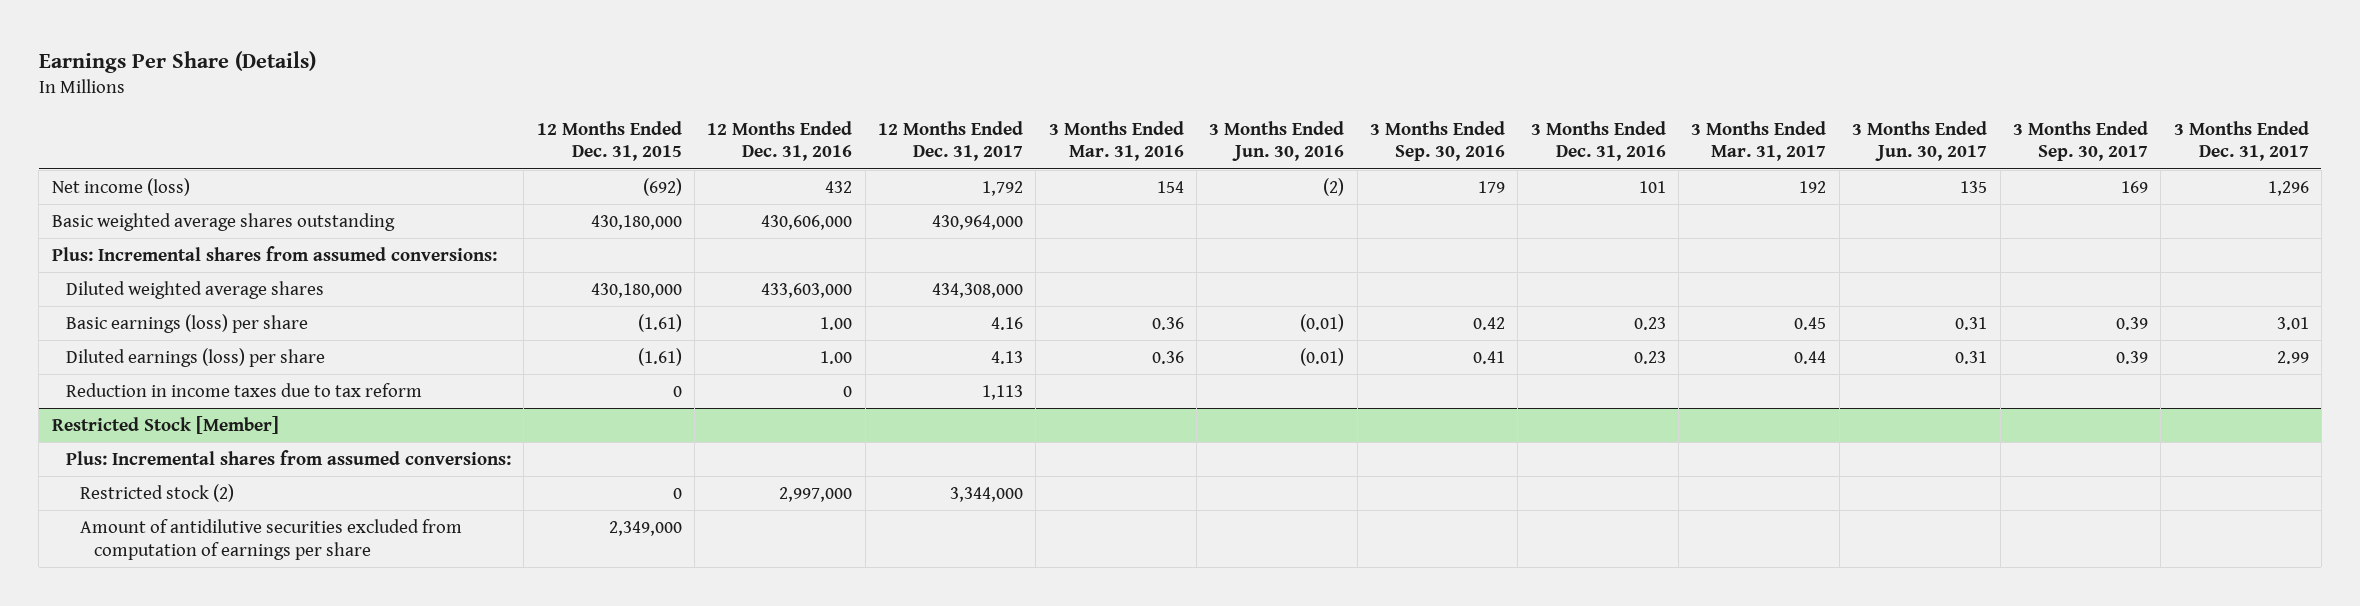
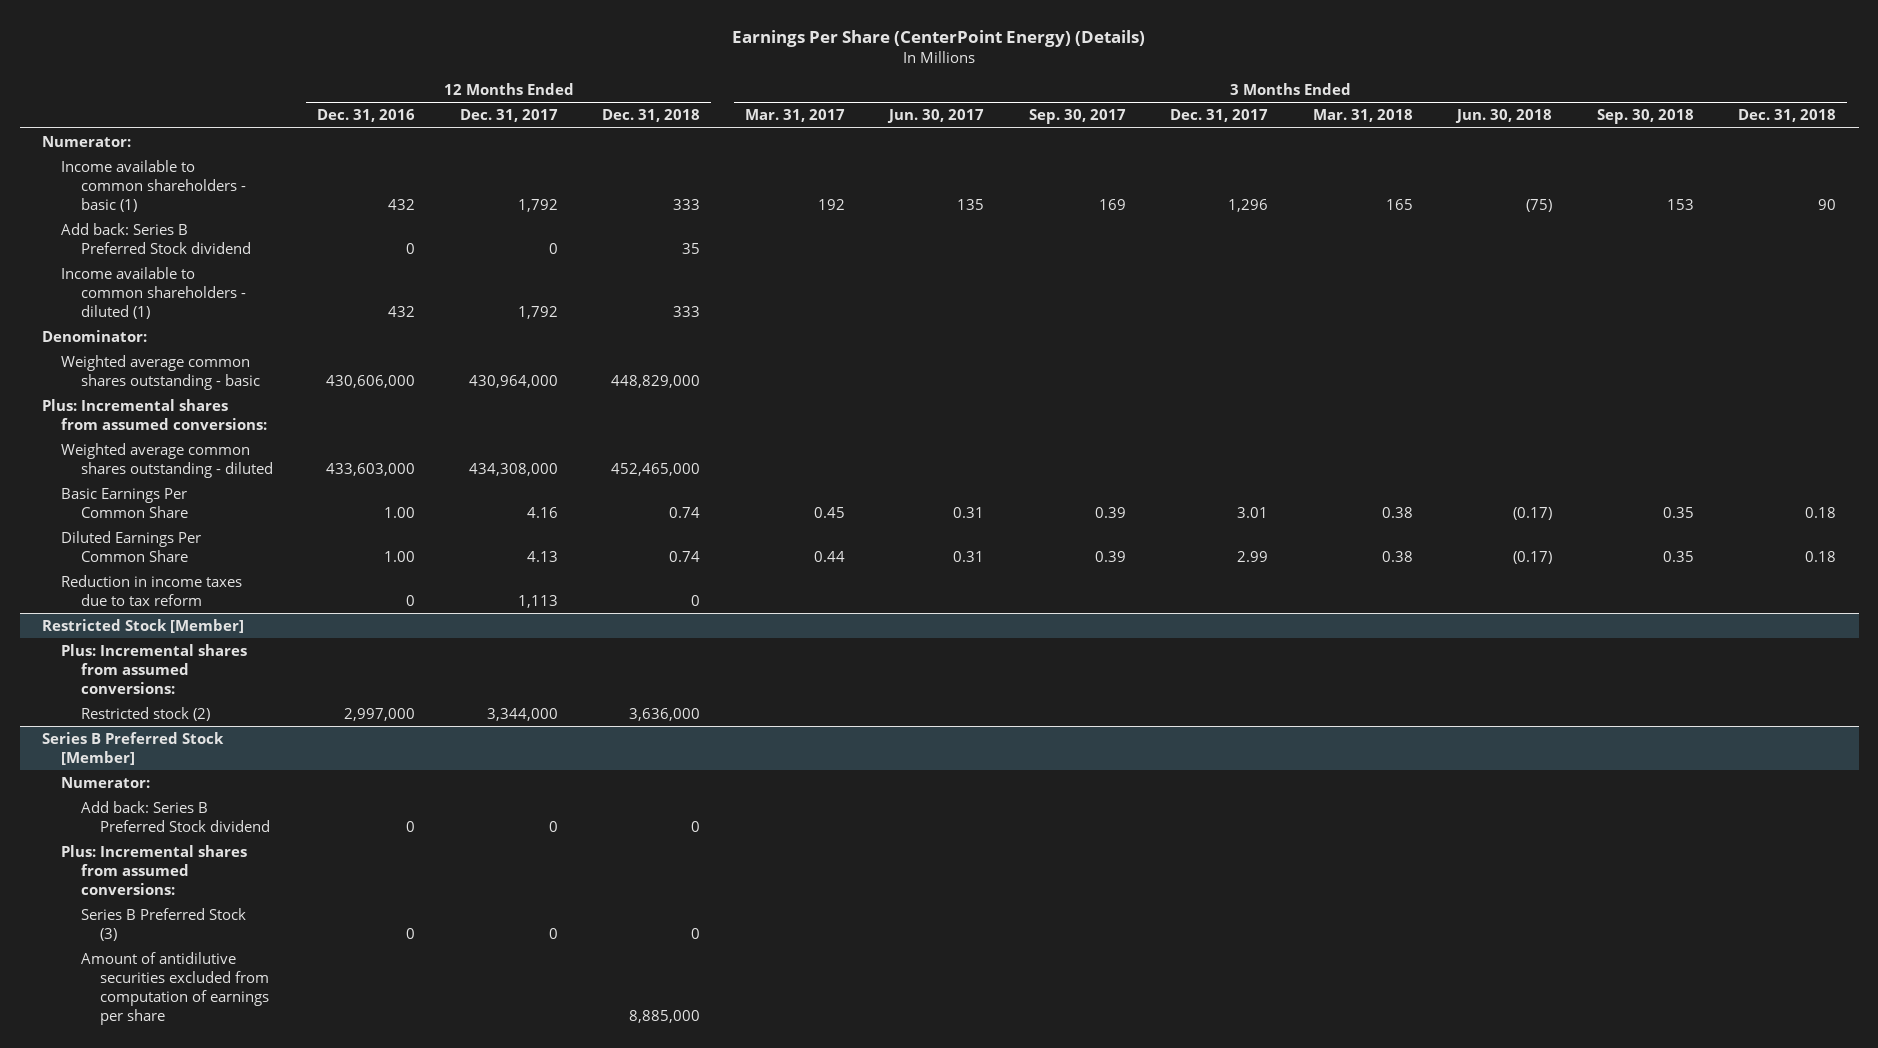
[38,50,316,73] Earnings Per Share (Details) -> [732,29,1146,47] Earnings Per Share (CenterPoint Energy) (Details)
[536,120,682,162] 12 Months Ended Dec. 31, 2015 -> none
[1048,120,1184,162] 3 Months Ended Mar. 31, 2016 -> none
[1209,120,1345,162] 3 Months Ended Jun. 30, 2016 -> none
[1370,120,1506,162] 3 Months Ended Sep. 30, 2016 -> none
[1530,120,1666,162] 3 Months Ended Dec. 31, 2016 -> none
none -> [602,109,701,123] Dec. 31, 2018
none -> [1312,109,1413,123] Mar. 31, 2018
none -> [1455,109,1553,124] Jun. 30, 2018
none -> [1596,109,1694,125] Sep. 30, 2018
none -> [1738,109,1837,123] Dec. 31, 2018
none -> [41,135,131,147] Numerator:
[51,177,190,196] Net income (loss) -> [61,159,246,212] Income available to common shareholders - basic (1)
none -> [61,222,251,254] Add back: Series B Preferred Stock dividend
none -> [61,266,246,319] Income available to common shareholders - diluted (1)
none -> [41,329,147,342] Denominator:
[51,212,395,231] Basic weighted average shares outstanding -> [61,354,260,390] Weighted average common shares outstanding - basic
[65,280,324,299] Diluted weighted average shares -> [61,442,273,478] Weighted average common shares outstanding - diluted
[65,313,308,333] Basic earnings (loss) per share -> [61,487,188,518] Basic Earnings Per Common Share
[65,347,325,367] Diluted earnings (loss) per share -> [61,530,202,562] Diluted Earnings Per Common Share
none -> [41,731,224,765] Series B Preferred Stock [Member]
none -> [61,776,151,788] Numerator:
none -> [80,800,271,832] Add back: Series B Preferred Stock dividend
none -> [61,844,248,895] Plus: Incremental shares from assumed conversions:
none -> [80,907,246,941] Series B Preferred Stock (3)

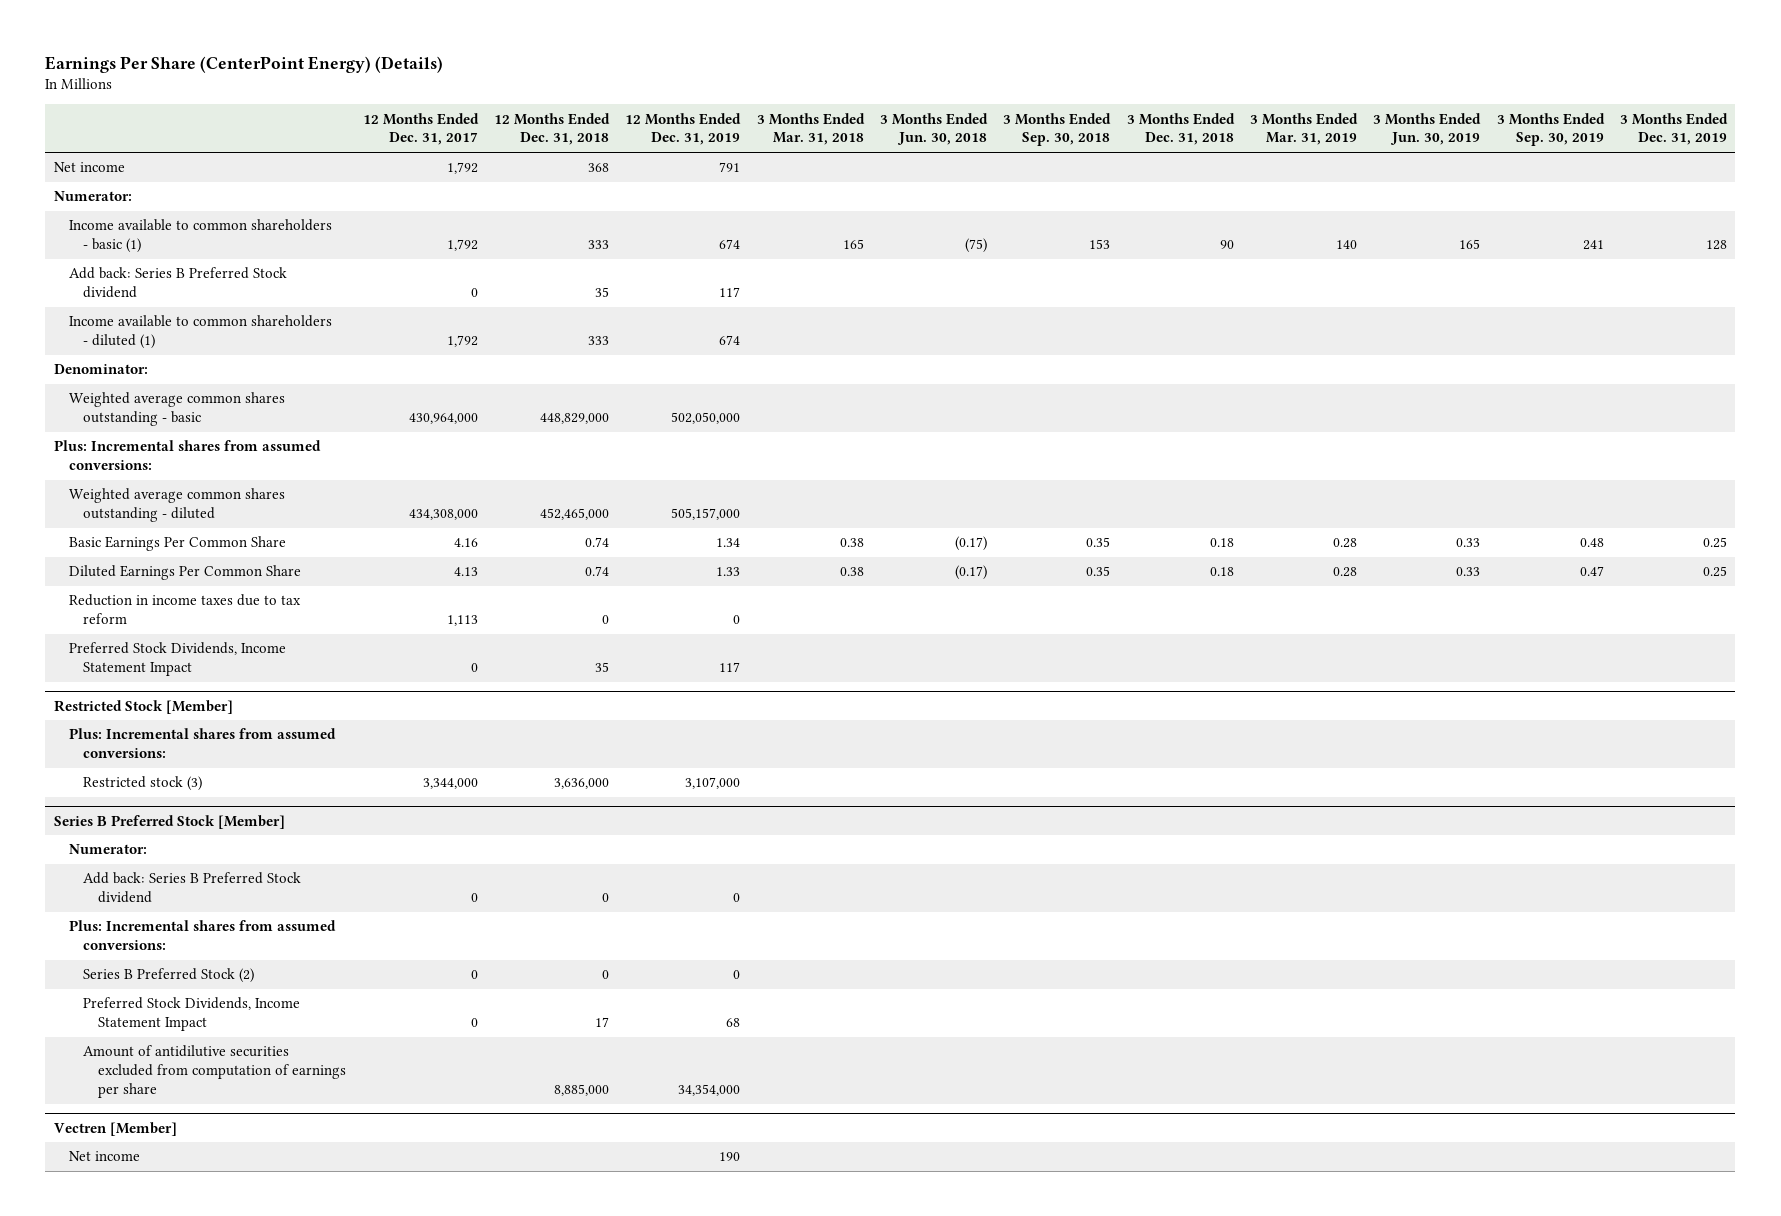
[317,109,416,123] Dec. 31, 2016 -> none
[744,109,845,123] Mar. 31, 2017 -> none
[887,109,985,124] Jun. 30, 2017 -> none
[1028,109,1126,125] Sep. 30, 2017 -> none
[1170,109,1269,123] Dec. 31, 2017 -> none
none -> [625,112,742,146] 12 Months Ended Dec. 31, 2019
none -> [1250,112,1359,146] 3 Months Ended Mar. 31, 2019
none -> [1373,112,1482,146] 3 Months Ended Jun. 30, 2019
none -> [1496,112,1605,147] 3 Months Ended Sep. 30, 2019
none -> [1620,112,1729,146] 3 Months Ended Dec. 31, 2019
none -> [53,162,125,173] Net income
none -> [68,642,286,677] Preferred Stock Dividends, Income Statement Impact
[80,706,210,721] Restricted stock (2) -> [83,776,203,792] Restricted stock (3)
[80,907,246,941] Series B Preferred Stock (3) -> [83,968,255,984] Series B Preferred Stock (2)
none -> [83,997,301,1032] Preferred Stock Dividends, Income Statement Impact
none -> [53,1121,177,1136] Vectren [Member]
none -> [68,1151,140,1162] Net income

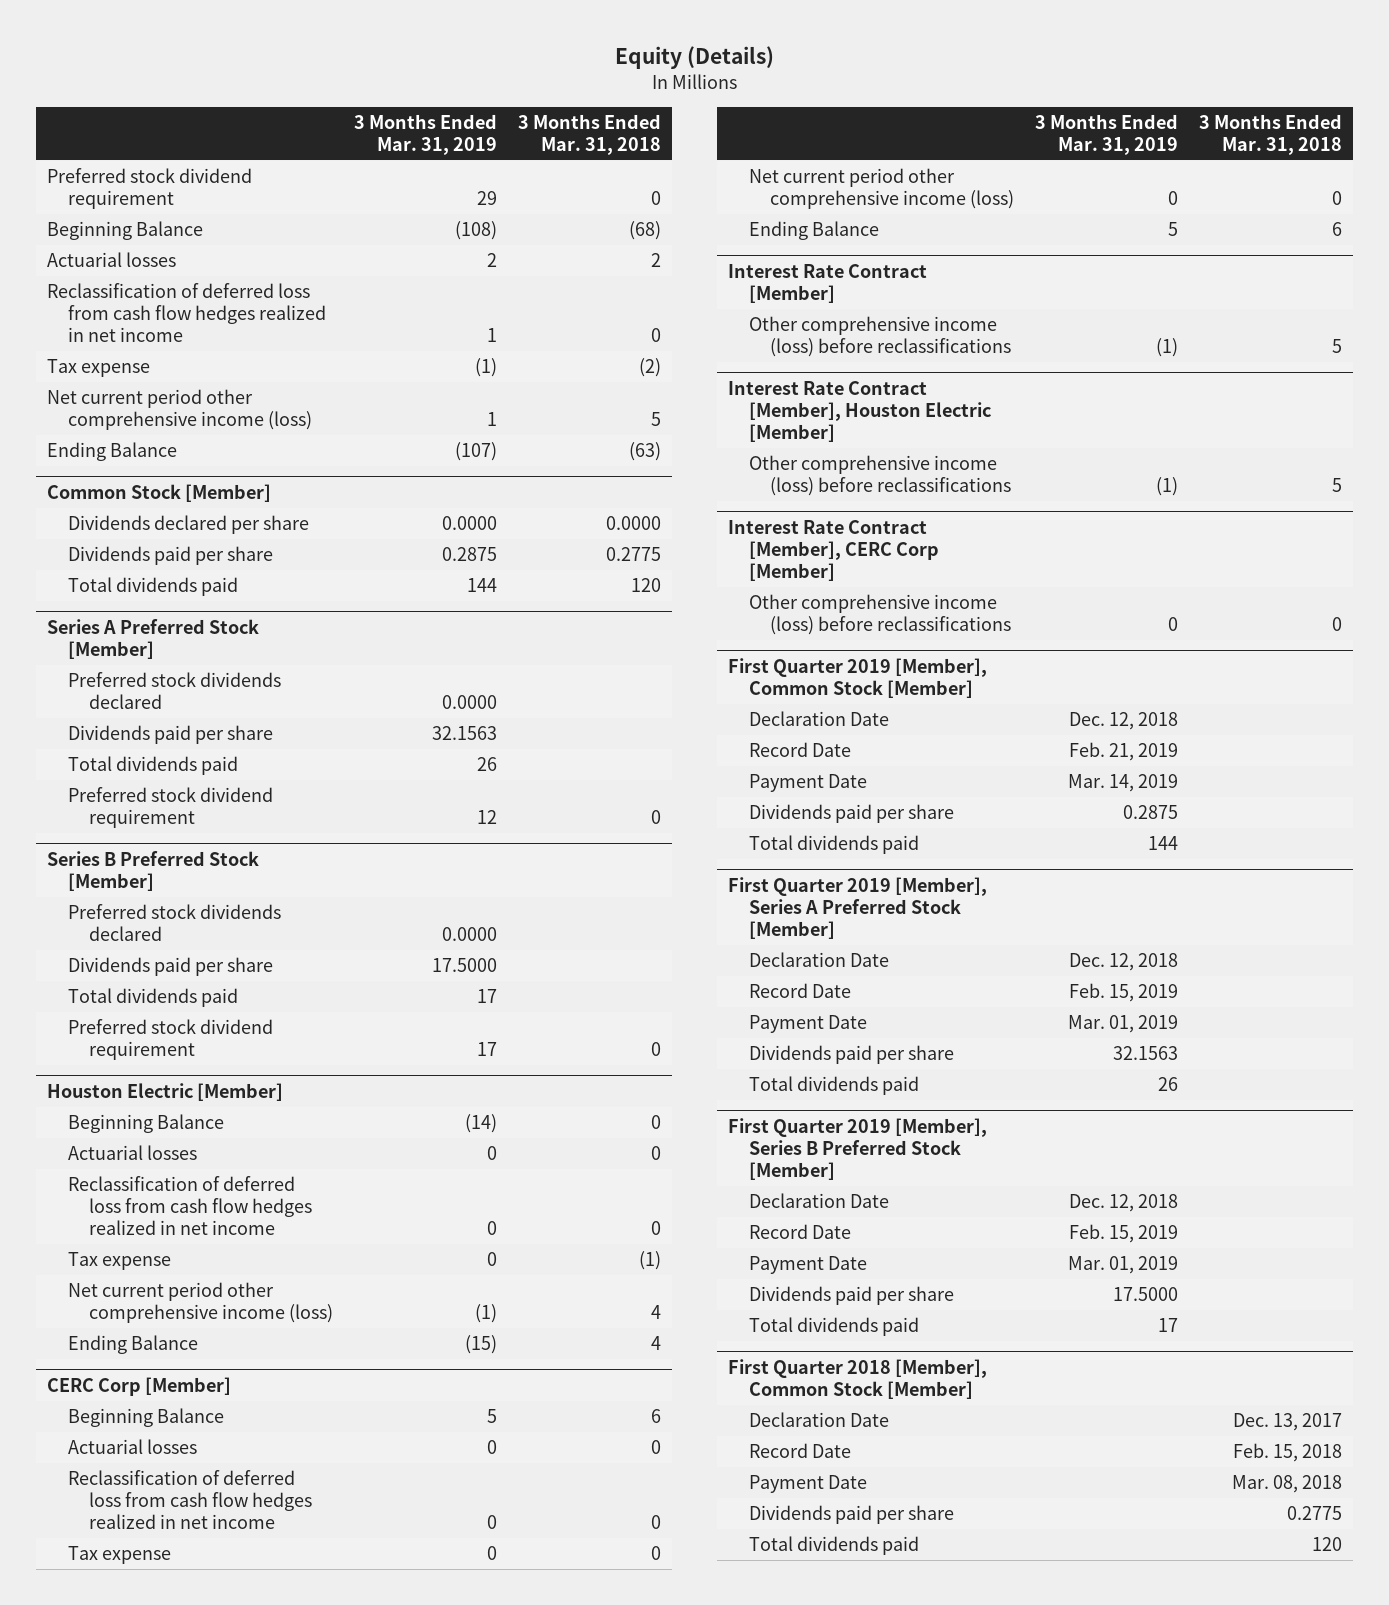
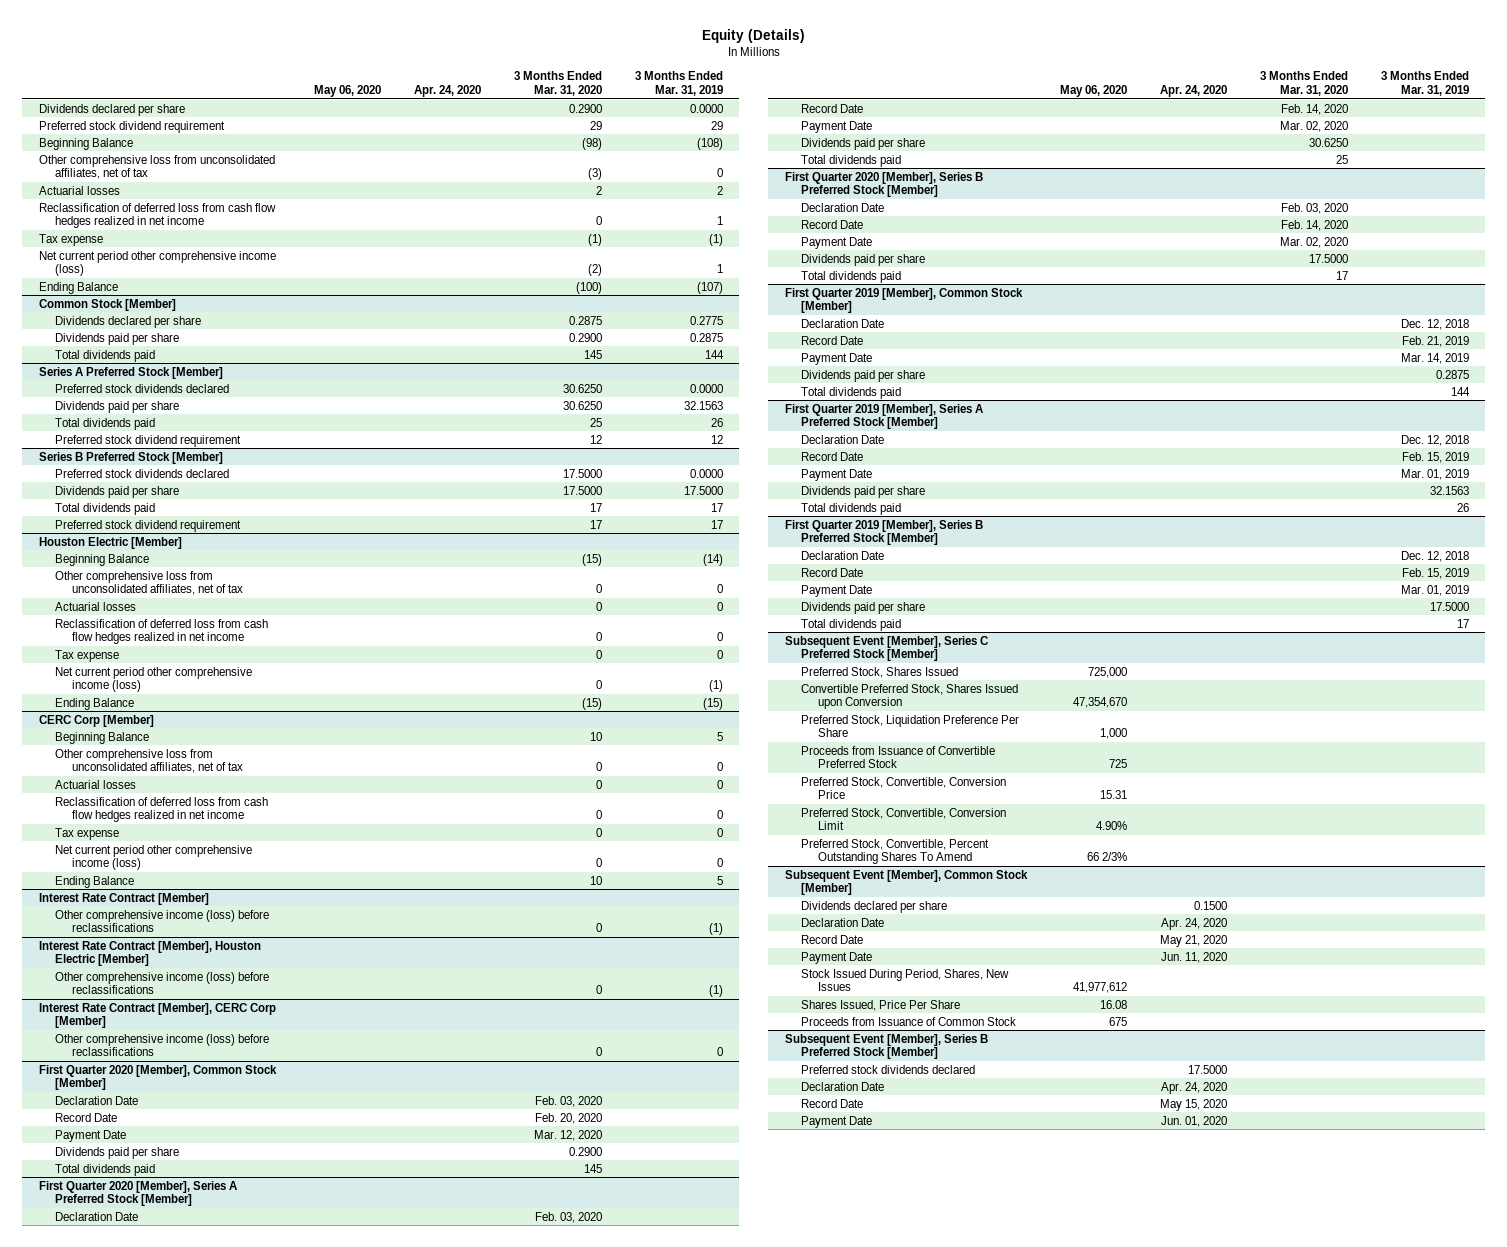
[518,114,662,155] 3 Months Ended Mar. 31, 2018 -> none
none -> [313,84,381,97] May 06, 2020
none -> [413,84,481,97] Apr. 24, 2020
none -> [513,71,602,96] 3 Months Ended Mar. 31, 2020
none -> [38,103,185,116] Dividends declared per share
none -> [38,154,275,180] Other comprehensive loss from unconsolidated affiliates, net of tax
[441,516,497,531] 0.0000 -> [689,315,723,325] 0.2775
none -> [55,570,244,596] Other comprehensive loss from unconsolidated affiliates, net of tax
none -> [55,748,244,774] Other comprehensive loss from unconsolidated affiliates, net of tax
none -> [38,1064,277,1091] First Quarter 2020 [Member], Common Stock [Member]
none -> [55,1095,139,1105] Declaration Date
none -> [55,1112,118,1122] Record Date
none -> [55,1129,127,1142] Payment Date
none -> [55,1146,180,1159] Dividends paid per share
none -> [55,1163,156,1176] Total dividends paid
none -> [38,1180,237,1207] First Quarter 2020 [Member], Series A Preferred Stock [Member]
none -> [55,1211,139,1221] Declaration Date
none -> [801,103,864,113] Record Date
none -> [801,120,873,133] Payment Date
none -> [801,137,926,150] Dividends paid per share
none -> [801,154,902,167] Total dividends paid
none -> [784,171,983,198] First Quarter 2020 [Member], Series B Preferred Stock [Member]
none -> [801,202,885,212] Declaration Date
none -> [801,219,864,229] Record Date
none -> [801,236,873,249] Payment Date
none -> [801,253,926,266] Dividends paid per share
none -> [801,270,902,283] Total dividends paid
[728,1359,988,1399] First Quarter 2018 [Member], Common Stock [Member] -> none
none -> [784,635,988,662] Subsequent Event [Member], Series C Preferred Stock [Member]
none -> [801,666,959,678] Preferred Stock, Shares Issued
none -> [801,683,1019,710] Convertible Preferred Stock, Shares Issued upon Conversion
none -> [801,714,1020,738] Preferred Stock, Liquidation Preference Per Share
none -> [801,745,996,769] Proceeds from Issuance of Convertible Preferred Stock
none -> [801,776,1007,800] Preferred Stock, Convertible, Conversion Price
none -> [801,807,1007,831] Preferred Stock, Convertible, Conversion Limit
none -> [801,838,990,865] Preferred Stock, Convertible, Percent Outstanding Shares To Amend
none -> [784,869,1028,896] Subsequent Event [Member], Common Stock [Member]
none -> [801,900,948,913] Dividends declared per share
[748,1505,954,1525] Dividends paid per share -> none
[748,1536,919,1556] Total dividends paid -> none
none -> [801,968,1010,992] Stock Issued During Period, Shares, New Issues
none -> [801,999,961,1011] Shares Issued, Price Per Share
none -> [801,1016,1017,1026] Proceeds from Issuance of Common Stock
none -> [784,1033,988,1060] Subsequent Event [Member], Series B Preferred Stock [Member]
none -> [801,1064,976,1074] Preferred stock dividends declared
none -> [801,1081,885,1091] Declaration Date
none -> [801,1098,864,1108] Record Date
none -> [801,1115,873,1128] Payment Date

